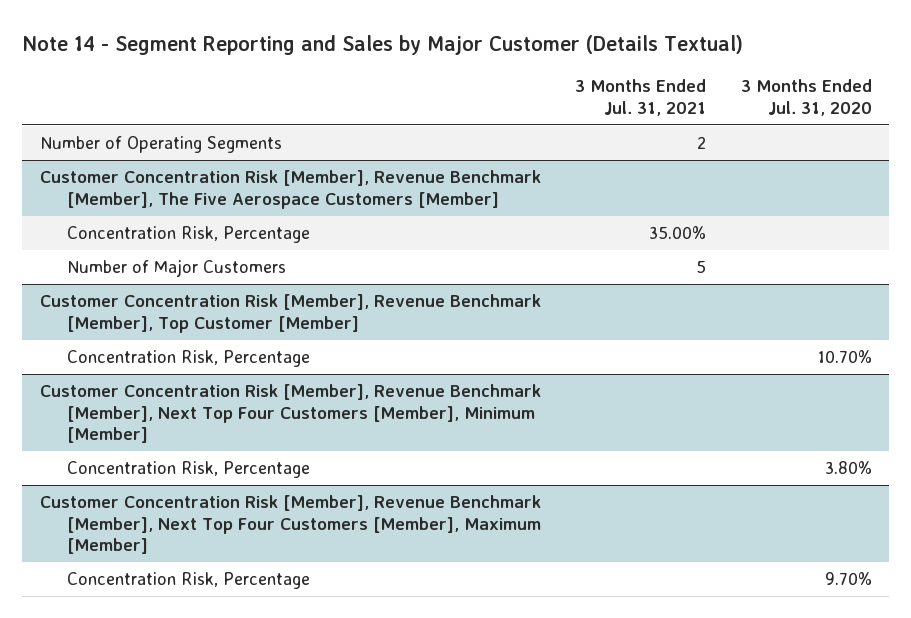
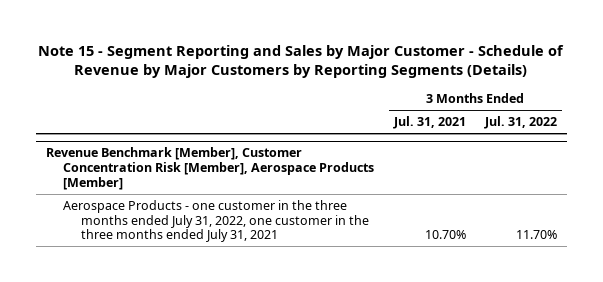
[22,34,744,55] Note 14 - Segment Reporting and Sales by Major Customer (Details Textual) -> [38,44,565,79] Note 15 - Segment Reporting and Sales by Major Customer - Schedule of Revenue by Major Customers by Reporting Segments (Details)
[740,79,872,116] 3 Months Ended Jul. 31, 2020 -> none
none -> [484,116,558,130] Jul. 31, 2022
[39,136,282,154] Number of Operating Segments -> none
[67,226,311,244] Concentration Risk, Percentage -> none
[67,259,287,278] Number of Major Customers -> none
[39,294,541,333] Customer Concentration Risk [Member], Revenue Benchmark [Member], Top Customer [Member] -> none
[67,350,311,368] Concentration Risk, Percentage -> none
[39,384,541,444] Customer Concentration Risk [Member], Revenue Benchmark [Member], Next Top Four Customers [Member], Minimum [Member] -> none
[67,461,311,479] Concentration Risk, Percentage -> none
[39,495,542,555] Customer Concentration Risk [Member], Revenue Benchmark [Member], Next Top Four Customers [Member], Maximum [Member] -> none
[67,572,311,590] Concentration Risk, Percentage -> none
[39,170,541,209] Customer Concentration Risk [Member], Revenue Benchmark [Member], The Five Aerospace Customers [Member] -> [45,147,375,190] Revenue Benchmark [Member], Customer Concentration Risk [Member], Aerospace Products [Member]
none -> [63,199,369,243] Aerospace Products - one customer in the three months ended July 31, 2022, one customer in the three months ended July 31, 2021

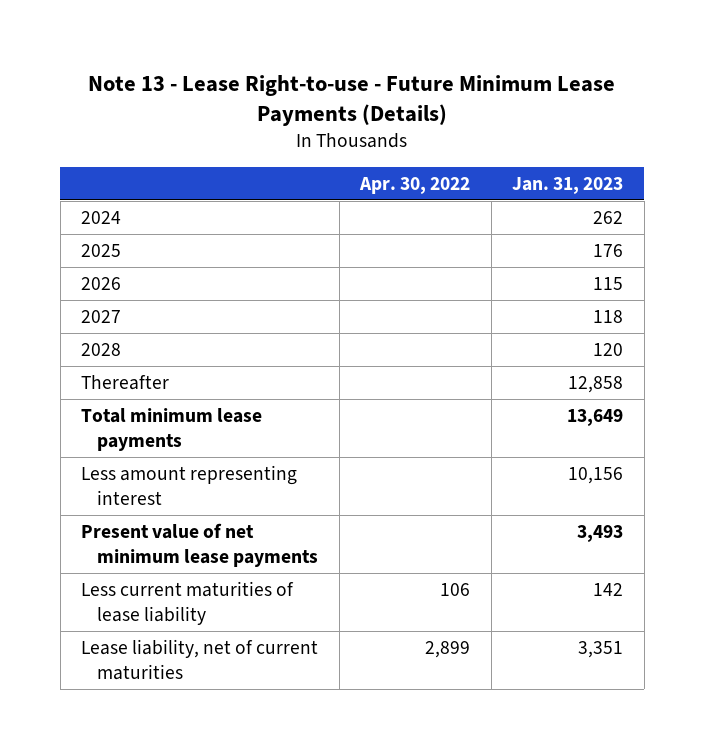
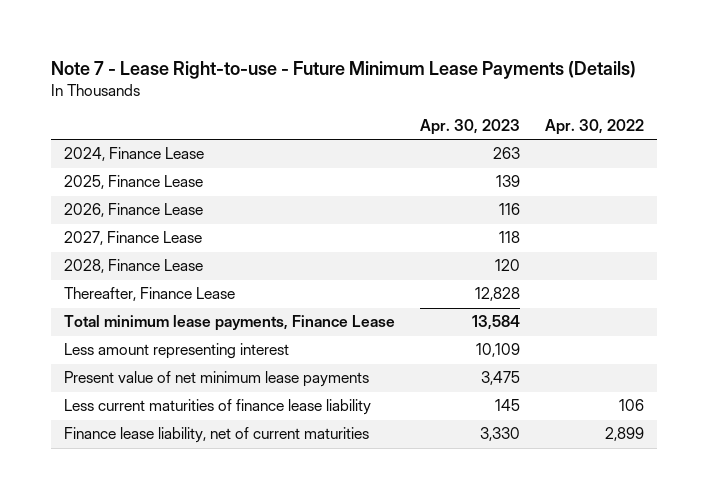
[88,74,616,127] Note 13 - Lease Right-to-use - Future Minimum Lease Payments (Details) -> [51,61,637,80] Note 7 - Lease Right-to-use - Future Minimum Lease Payments (Details)
[512,176,624,194] Jan. 31, 2023 -> none
none -> [420,119,521,136] Apr. 30, 2023
[81,210,122,224] 2024 -> none
none -> [63,147,204,162] 2024, Finance Lease
[81,243,122,257] 2025 -> [63,175,203,190] 2025, Finance Lease
[81,276,122,290] 2026 -> [63,203,203,218] 2026, Finance Lease
[81,309,122,323] 2027 -> [63,231,202,246] 2027, Finance Lease
[81,342,122,356] 2028 -> [63,259,203,274] 2028, Finance Lease
[81,374,170,390] Thereafter -> [63,287,235,302] Thereafter, Finance Lease
[81,407,263,451] Total minimum lease payments -> [63,315,395,332] Total minimum lease payments, Finance Lease
[81,580,295,625] Less current maturities of lease liability -> [63,399,371,416] Less current maturities of finance lease liability
[81,638,319,680] Lease liability, net of current maturities -> [63,427,369,444] Finance lease liability, net of current maturities

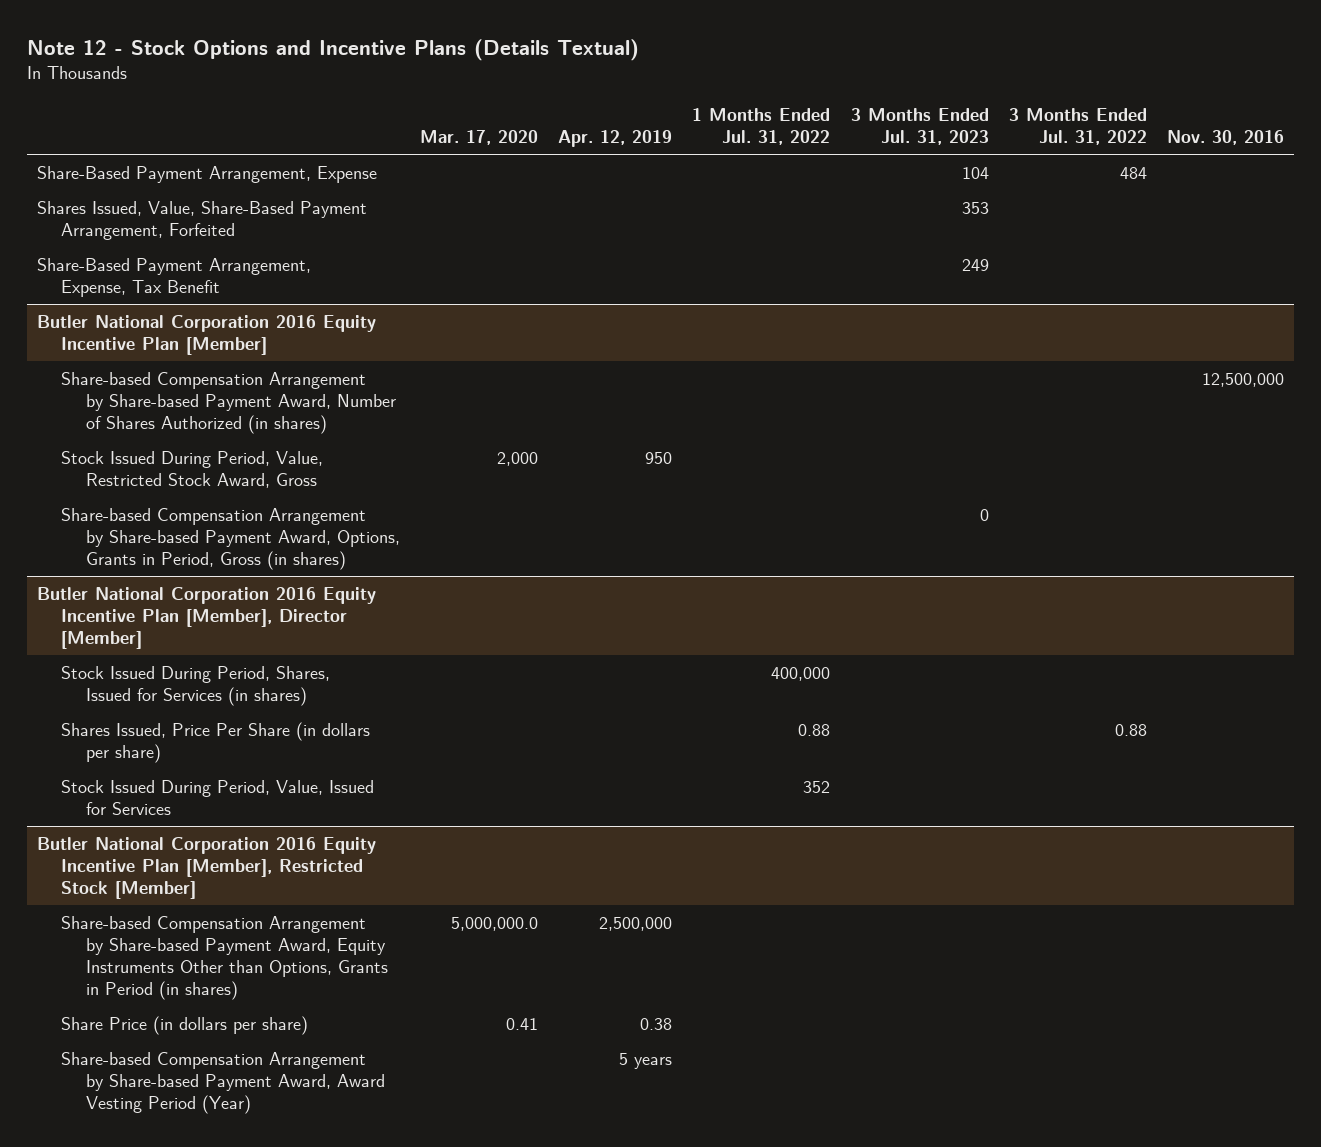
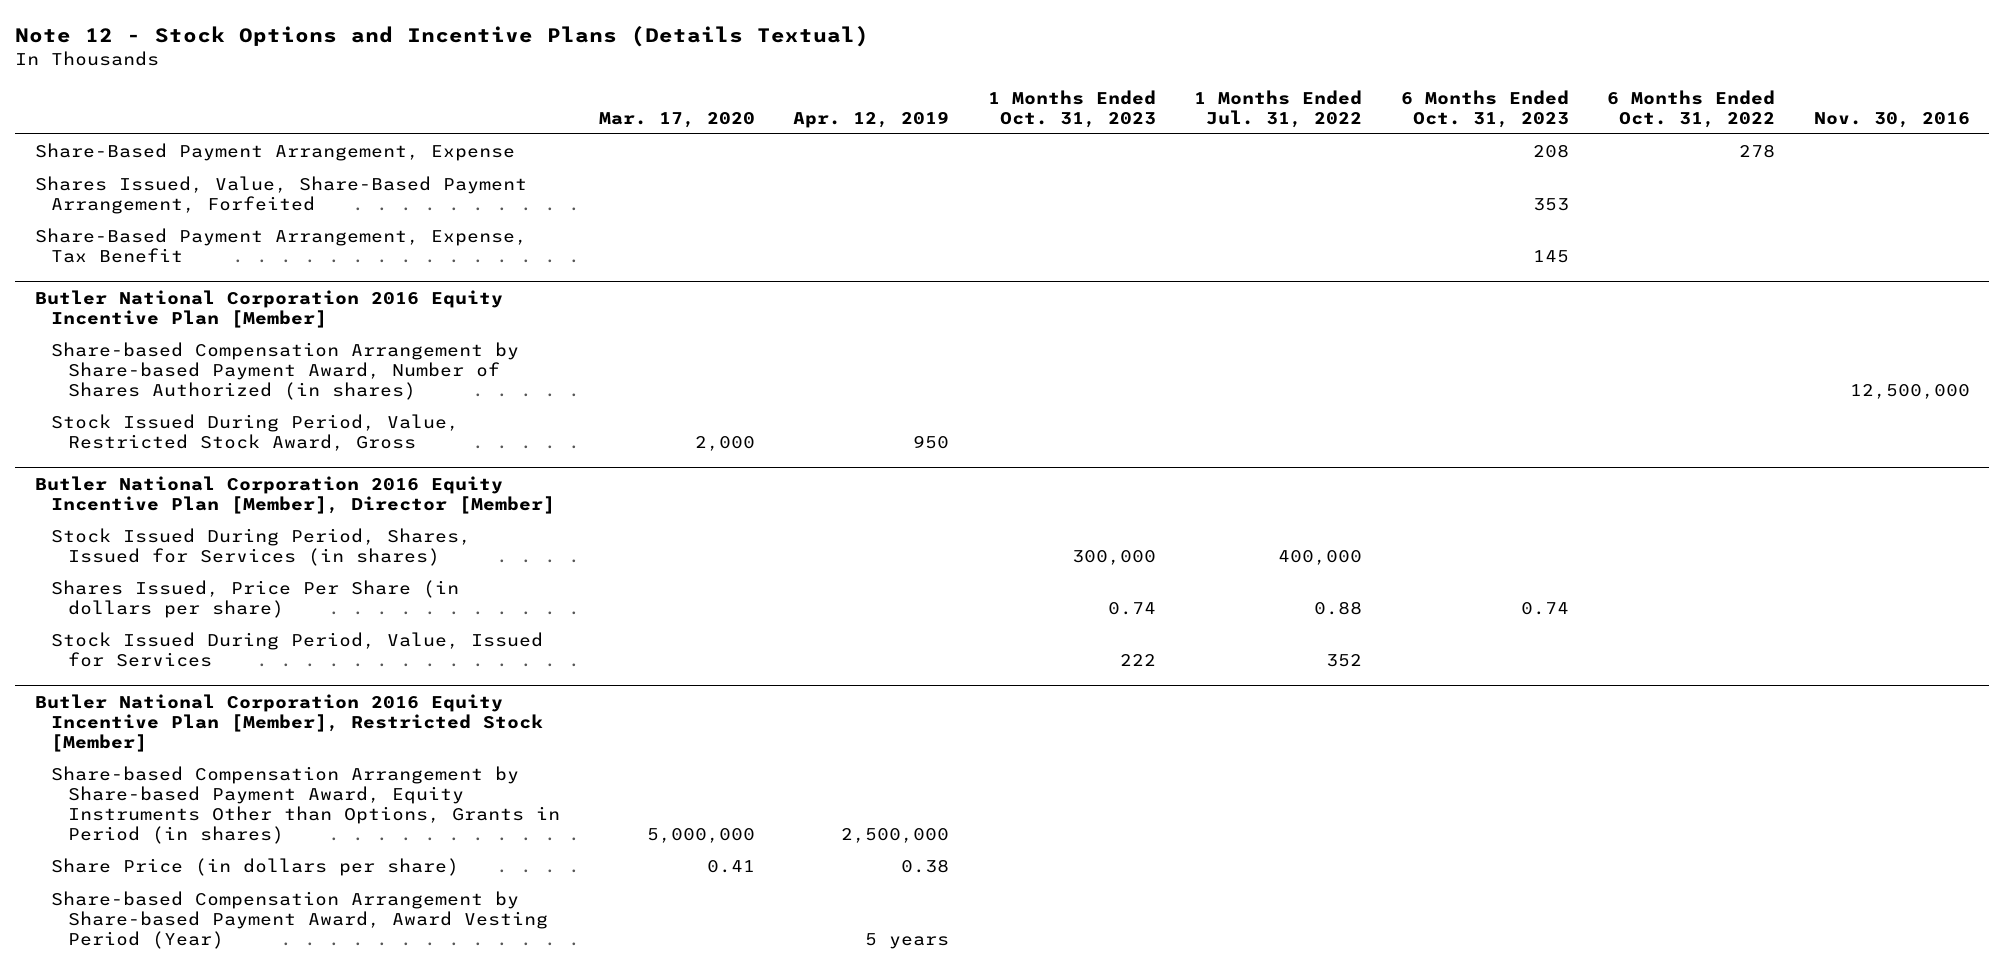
[850,108,989,146] 3 Months Ended Jul. 31, 2023 -> none
[1008,108,1147,146] 3 Months Ended Jul. 31, 2022 -> none
none -> [987,89,1156,128] 1 Months Ended Oct. 31, 2023
none -> [1400,89,1569,128] 6 Months Ended Oct. 31, 2023
none -> [1607,89,1776,128] 6 Months Ended Oct. 31, 2022
[61,507,400,570] Share-based Compensation Arrangement by Share-based Payment Award, Options, Grants in Period, Gross (in shares) -> none
[450,916,538,931] 5,000,000.0 -> [646,827,755,843] 5,000,000

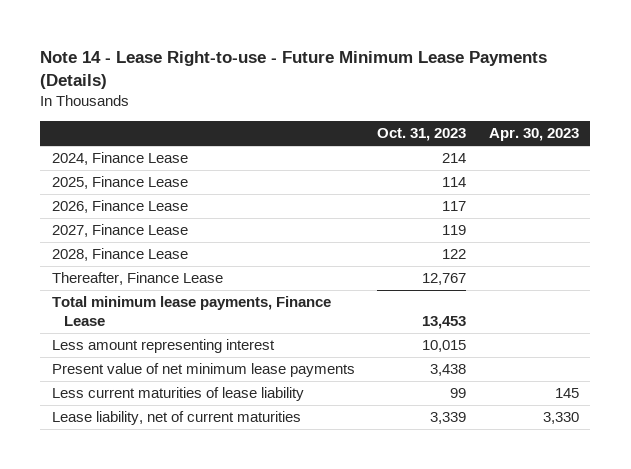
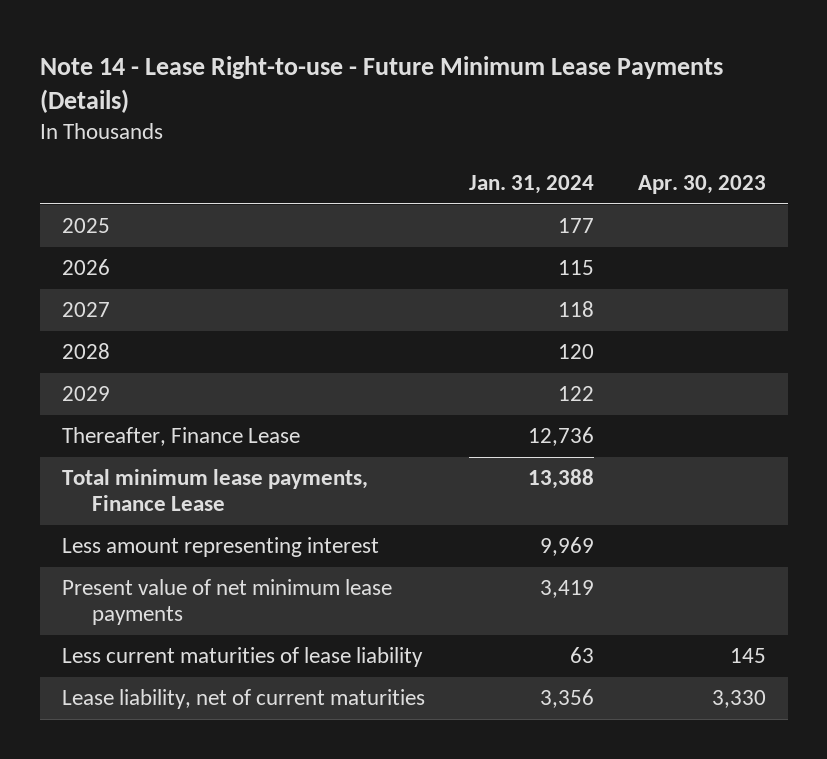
[377,128,467,142] Oct. 31, 2023 -> none
none -> [468,175,594,195] Jan. 31, 2024
[51,152,188,166] 2024, Finance Lease -> [61,218,110,234] 2025
[51,176,188,190] 2025, Finance Lease -> [61,259,110,276] 2026
[51,200,188,214] 2026, Finance Lease -> [61,302,110,318] 2027
[51,224,188,238] 2027, Finance Lease -> [61,343,110,360] 2028
[51,248,188,262] 2028, Finance Lease -> [61,386,110,402] 2029

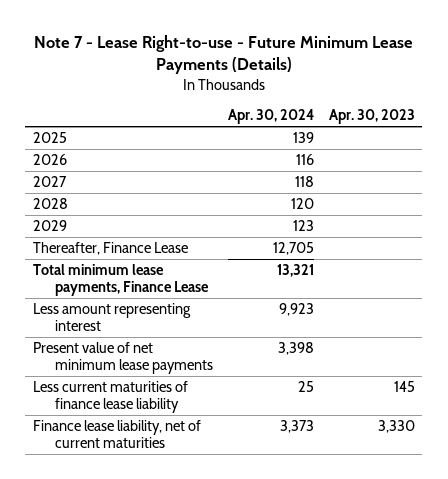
[39,55,723,114] Note 14 - Lease Right-to-use - Future Minimum Lease Payments (Details) -> [33,34,413,75] Note 7 - Lease Right-to-use - Future Minimum Lease Payments (Details)
[468,175,594,195] Jan. 31, 2024 -> none
none -> [227,109,314,125] Apr. 30, 2024
[61,647,423,668] Less current maturities of lease liability -> [32,380,188,414] Less current maturities of finance lease liability
[61,689,425,710] Lease liability, net of current maturities -> [32,419,201,449] Finance lease liability, net of current maturities

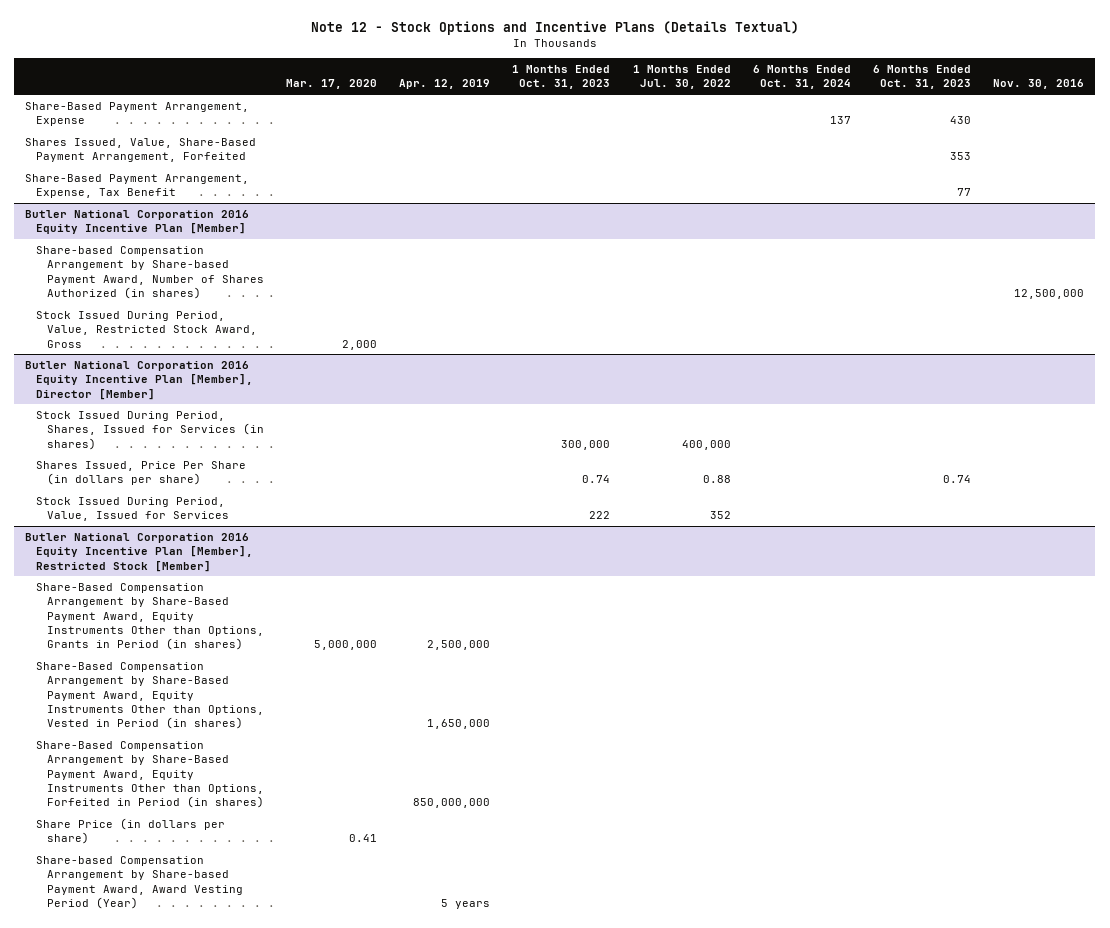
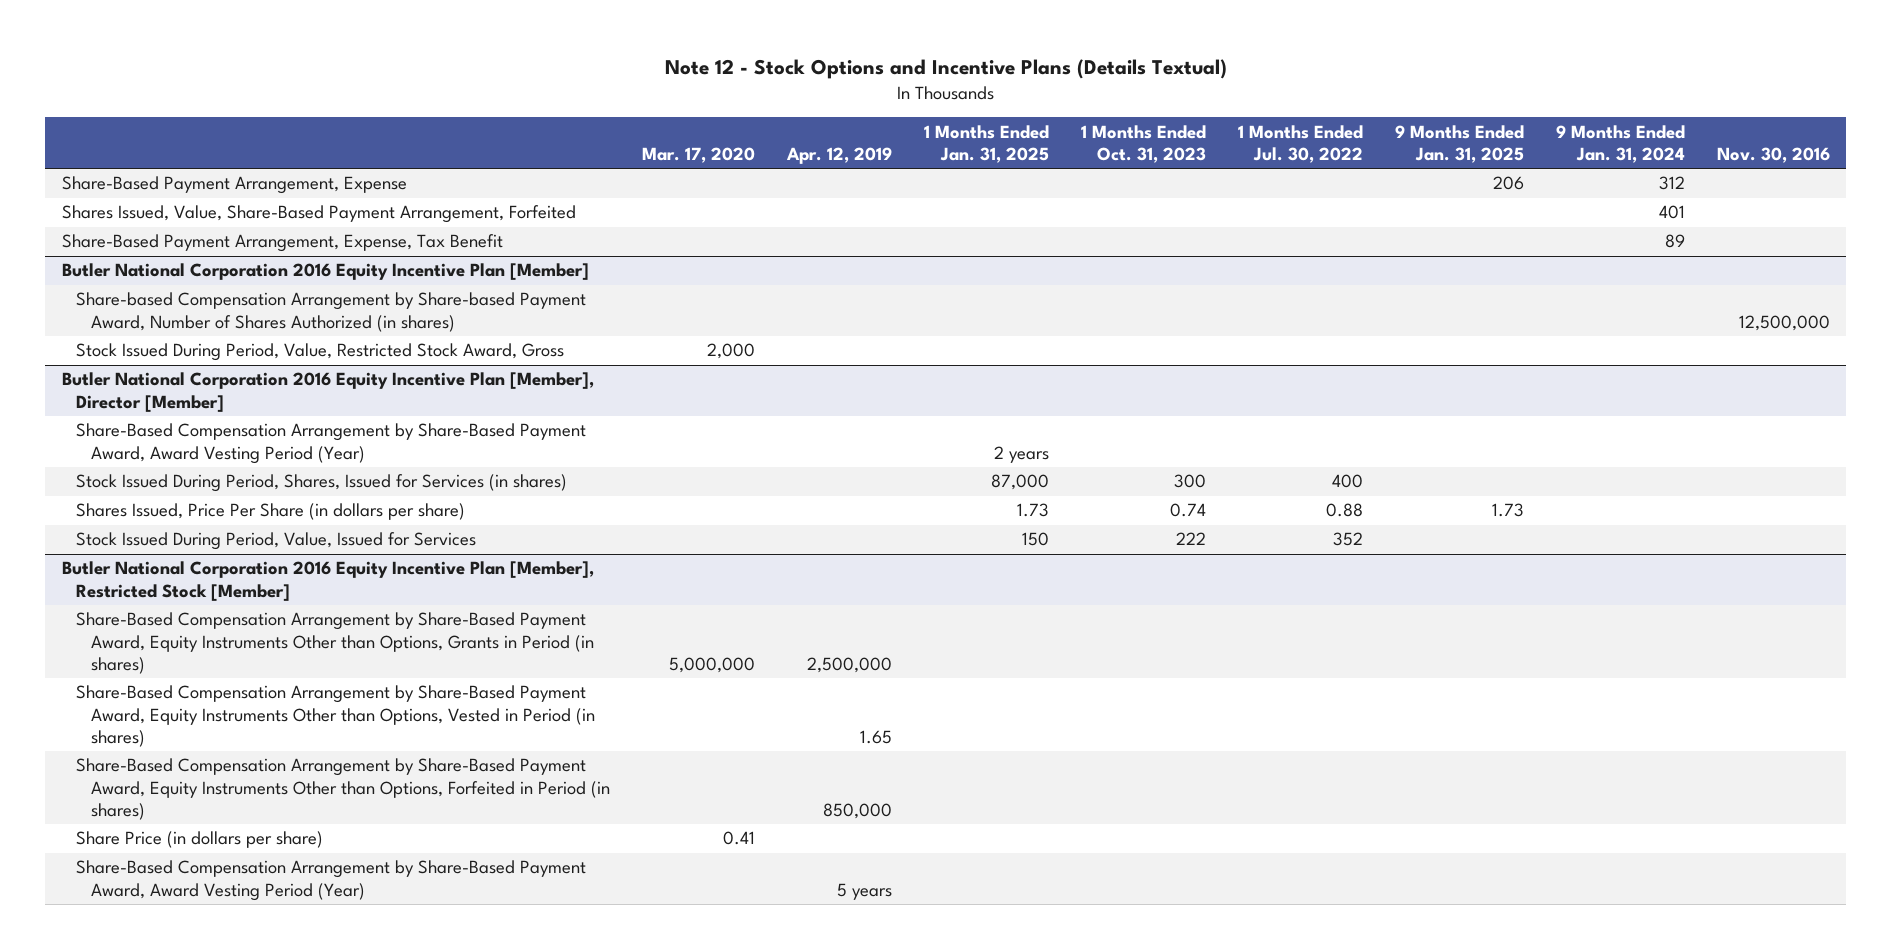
[752,64,851,90] 6 Months Ended Oct. 31, 2024 -> none
[873,64,972,90] 6 Months Ended Oct. 31, 2023 -> none
none -> [924,124,1050,164] 1 Months Ended Jan. 31, 2025
none -> [1395,124,1525,164] 9 Months Ended Jan. 31, 2025
none -> [1556,124,1686,164] 9 Months Ended Jan. 31, 2024
none -> [76,423,587,464] Share-Based Compensation Arrangement by Share-Based Payment Award, Award Vesting Period (Year)
[561,439,611,450] 300,000 -> [1174,474,1207,489] 300
[681,439,731,450] 400,000 -> [1332,474,1364,489] 400
[427,719,491,730] 1,650,000 -> [860,730,893,745] 1.65
[413,798,491,809] 850,000,000 -> [823,803,893,820] 850,000
[35,855,243,909] Share-based Compensation Arrangement by Share-based Payment Award, Award Vesting Period (Year) -> [76,860,587,901] Share-Based Compensation Arrangement by Share-Based Payment Award, Award Vesting Period (Year)

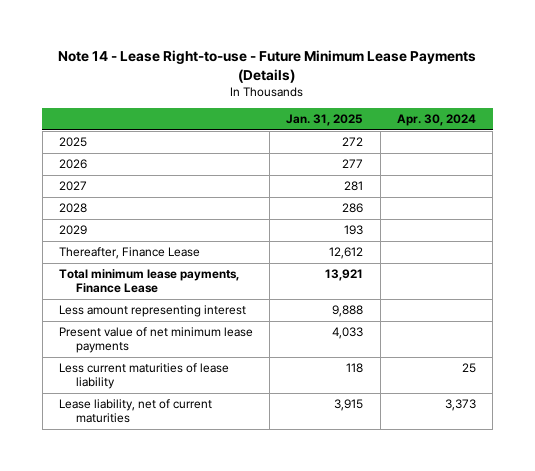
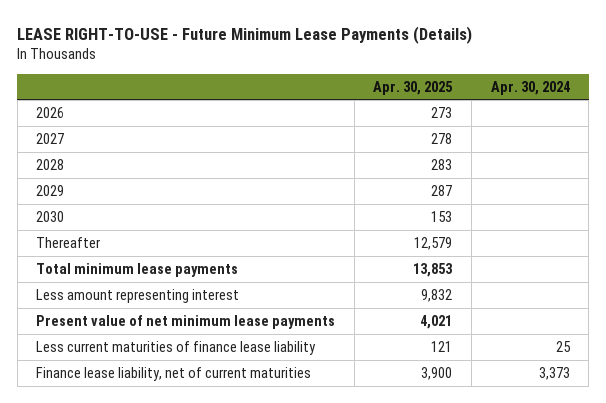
[58,49,477,83] Note 14 - Lease Right-to-use - Future Minimum Lease Payments (Details) -> [17,25,473,44] LEASE RIGHT-TO-USE - Future Minimum Lease Payments (Details)
[286,113,364,126] Jan. 31, 2025 -> none
none -> [373,80,454,95] Apr. 30, 2025
[58,137,87,148] 2025 -> none
none -> [36,210,65,222] 2030
[58,247,200,260] Thereafter, Finance Lease -> [36,236,101,248] Thereafter
[58,269,239,294] Total minimum lease payments, Finance Lease -> [36,262,239,277] Total minimum lease payments
[58,363,229,390] Less current maturities of lease liability -> [36,340,317,355] Less current maturities of finance lease liability
[58,399,212,424] Lease liability, net of current maturities -> [36,366,312,381] Finance lease liability, net of current maturities

